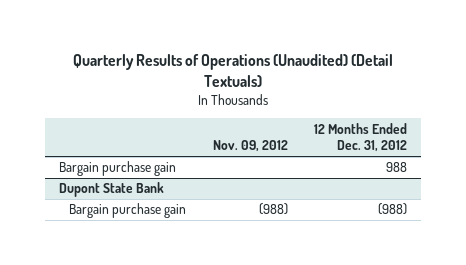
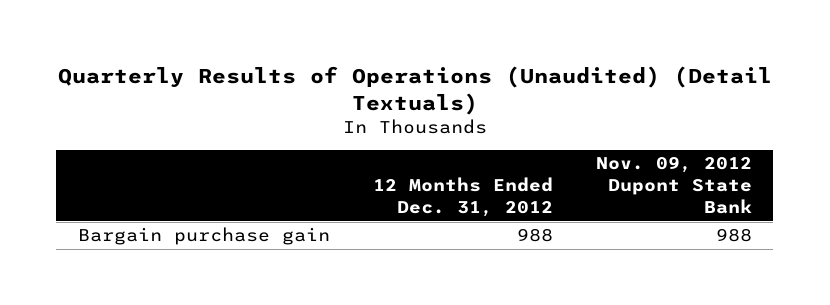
[212,140,288,153] Nov. 09, 2012 -> none
none -> [595,156,752,215] Nov. 09, 2012 Dupont State Bank
[58,182,164,198] Dupont State Bank -> none
[69,203,187,219] Bargain purchase gain -> none

